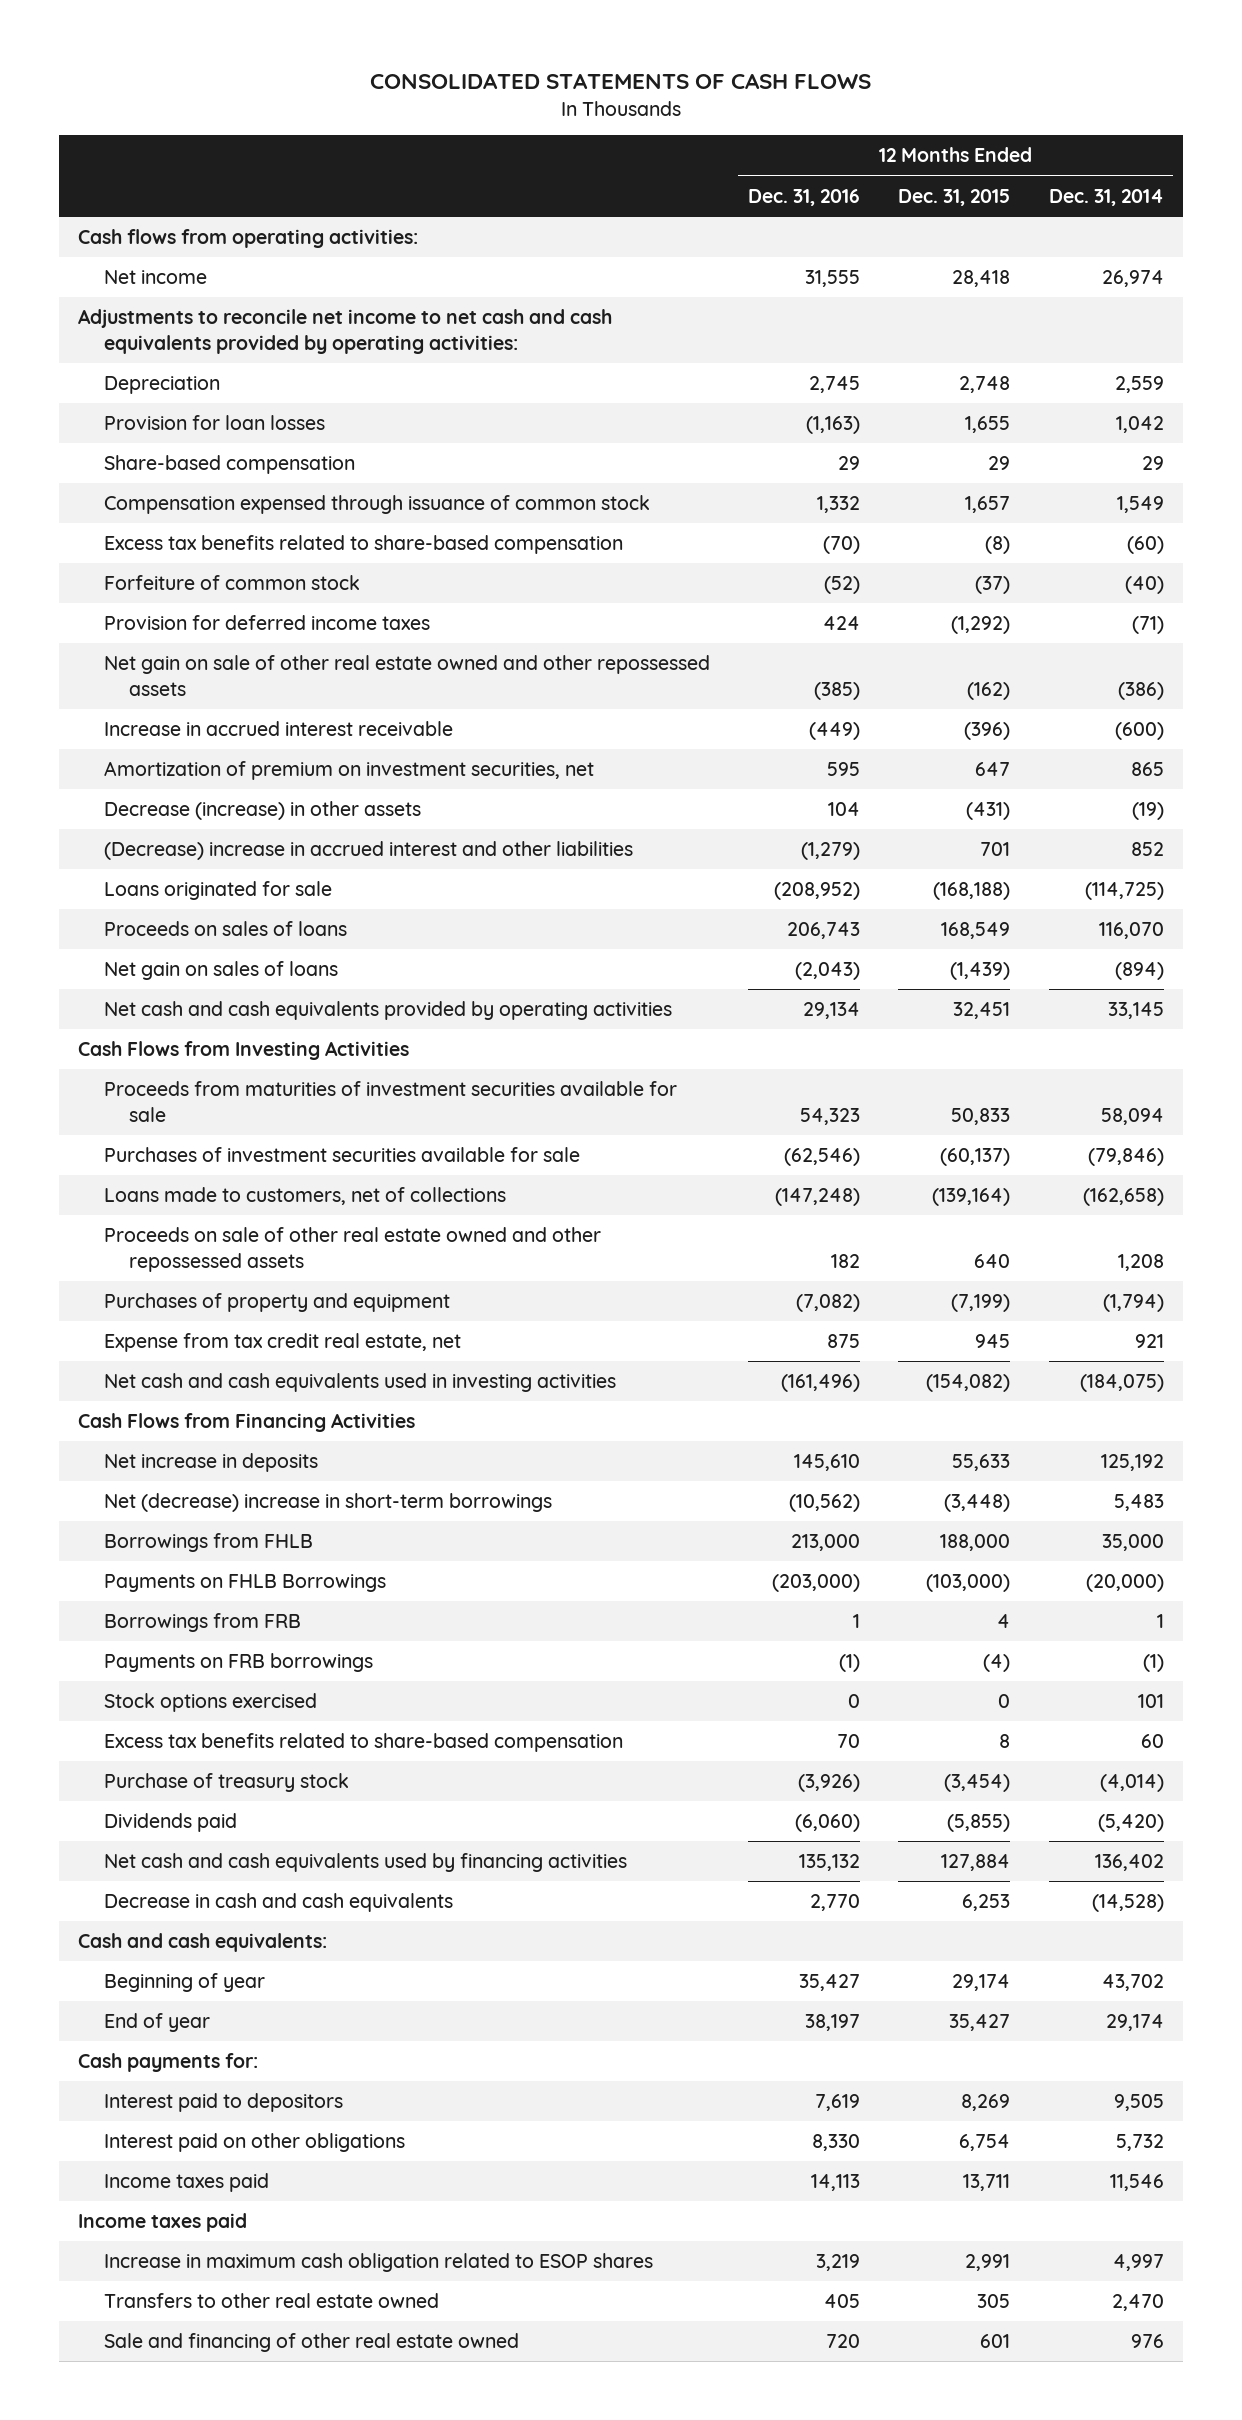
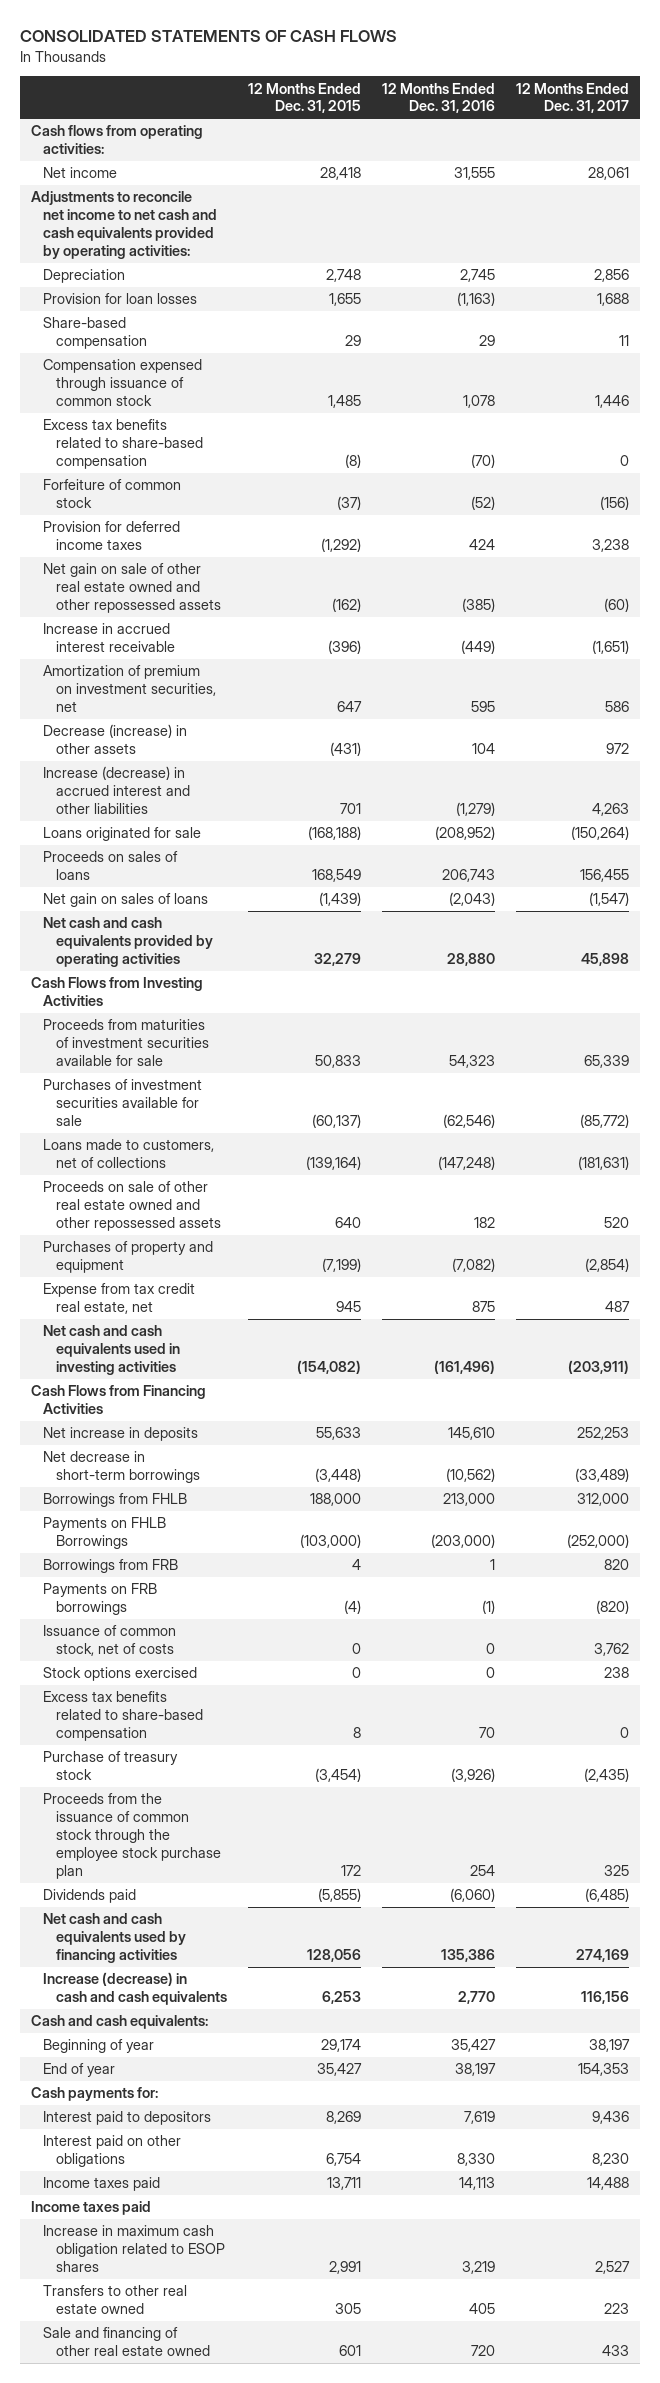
[1048,188,1164,206] Dec. 31, 2014 -> none
none -> [516,82,630,114] 12 Months Ended Dec. 31, 2017
[816,496,860,514] 1,332 -> [463,395,496,409] 1,078
[965,496,1011,514] 1,657 -> [328,395,362,409] 1,485
[103,841,633,861] (Decrease) increase in accrued interest and other liabilities -> [43,766,190,815] Increase (decrease) in accrued interest and other liabilities
[802,1002,860,1020] 29,134 -> [447,953,496,967] 28,880
[953,1002,1011,1020] 32,451 -> [314,953,362,967] 32,279
[103,1493,552,1513] Net (decrease) increase in short-term borrowings -> [43,1451,200,1484] Net decrease in short-term borrowings
none -> [43,1625,177,1657] Issuance of common stock, net of costs
none -> [43,1793,221,1879] Proceeds from the issuance of common stock through the employee stock purchase plan
[798,1854,860,1872] 135,132 -> [441,1949,496,1963] 135,386
[941,1854,1011,1872] 127,884 -> [307,1949,362,1963] 128,056
[103,1893,453,1913] Decrease in cash and cash equivalents -> [43,1972,227,2006] Increase (decrease) in cash and cash equivalents

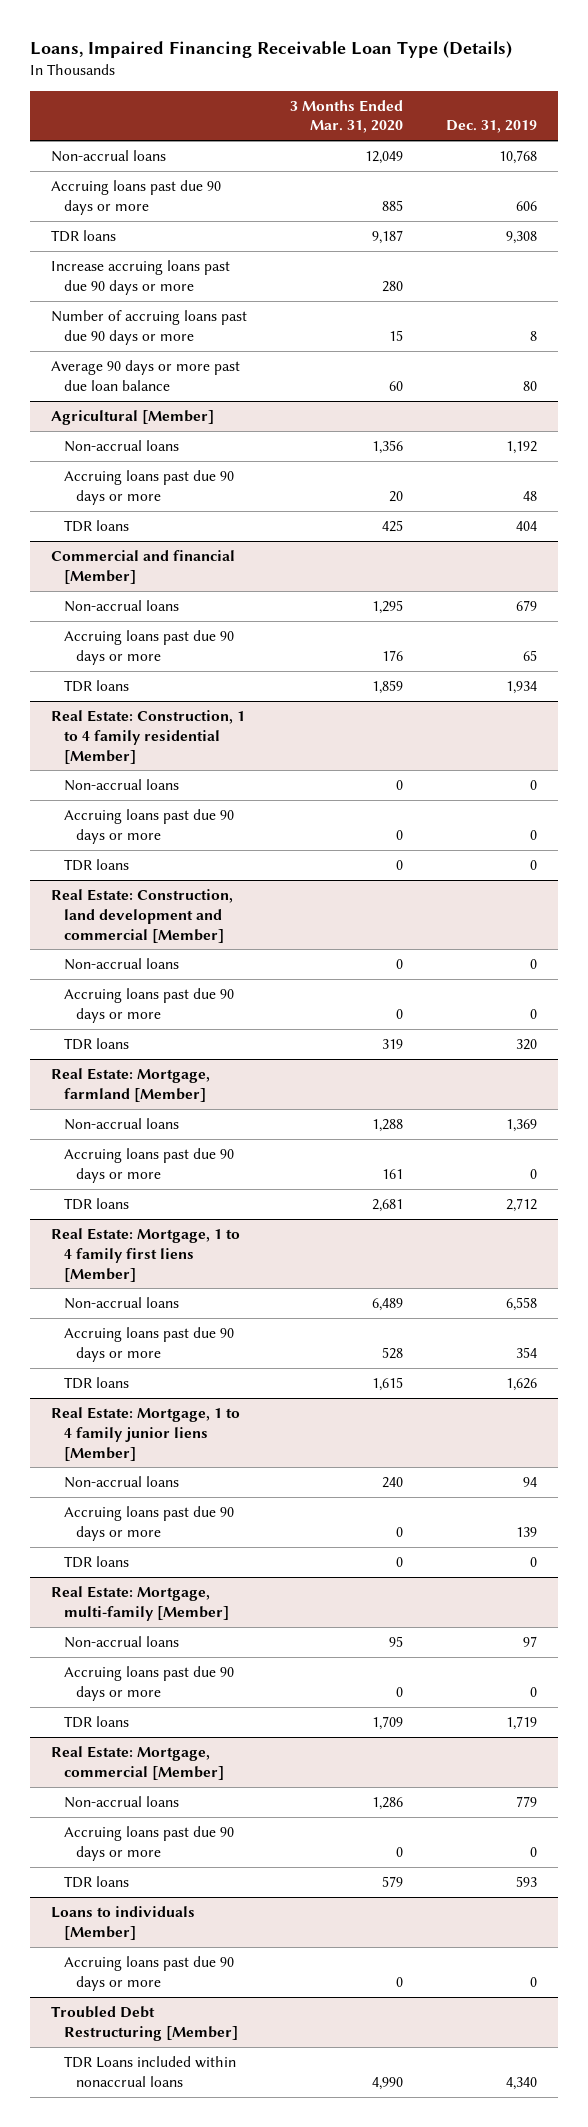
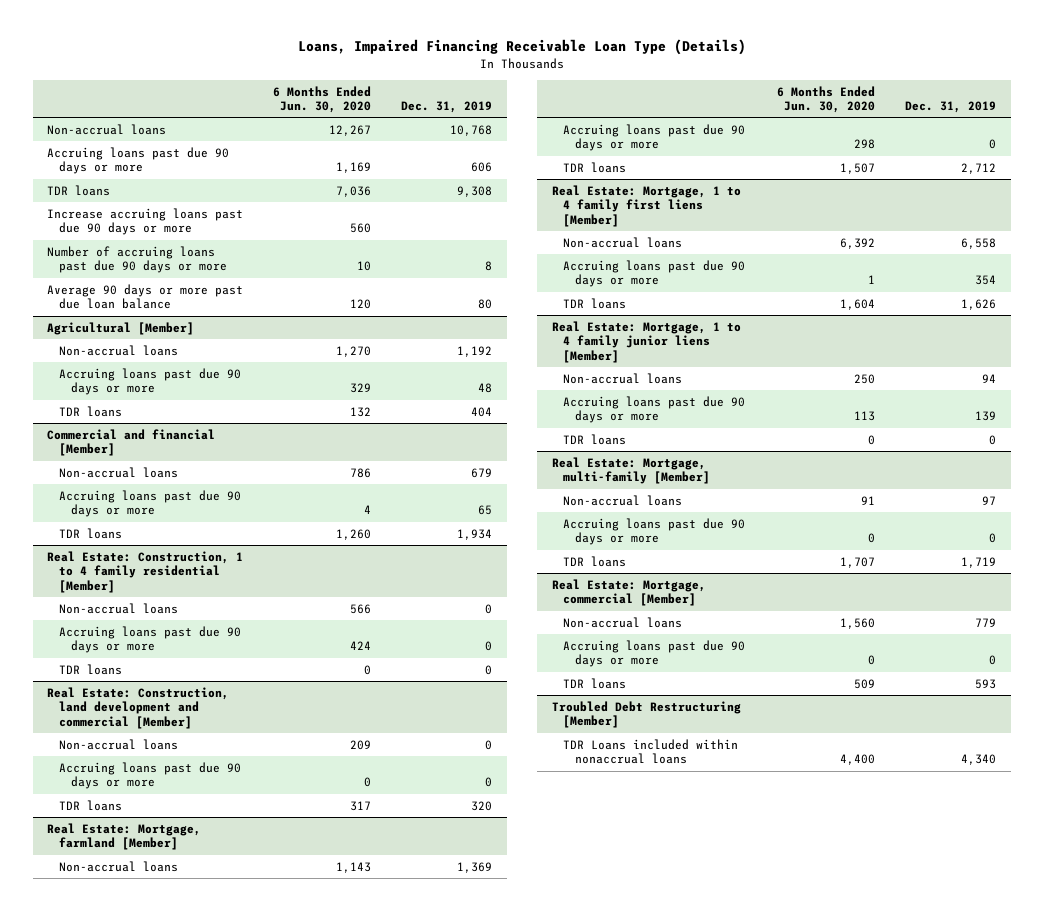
[290,99,404,134] 3 Months Ended Mar. 31, 2020 -> none
none -> [273,85,372,114] 6 Months Ended Jun. 30, 2020
[51,1905,196,1940] Loans to individuals [Member] -> none
[63,1955,234,1991] Accruing loans past due 90 days or more -> none

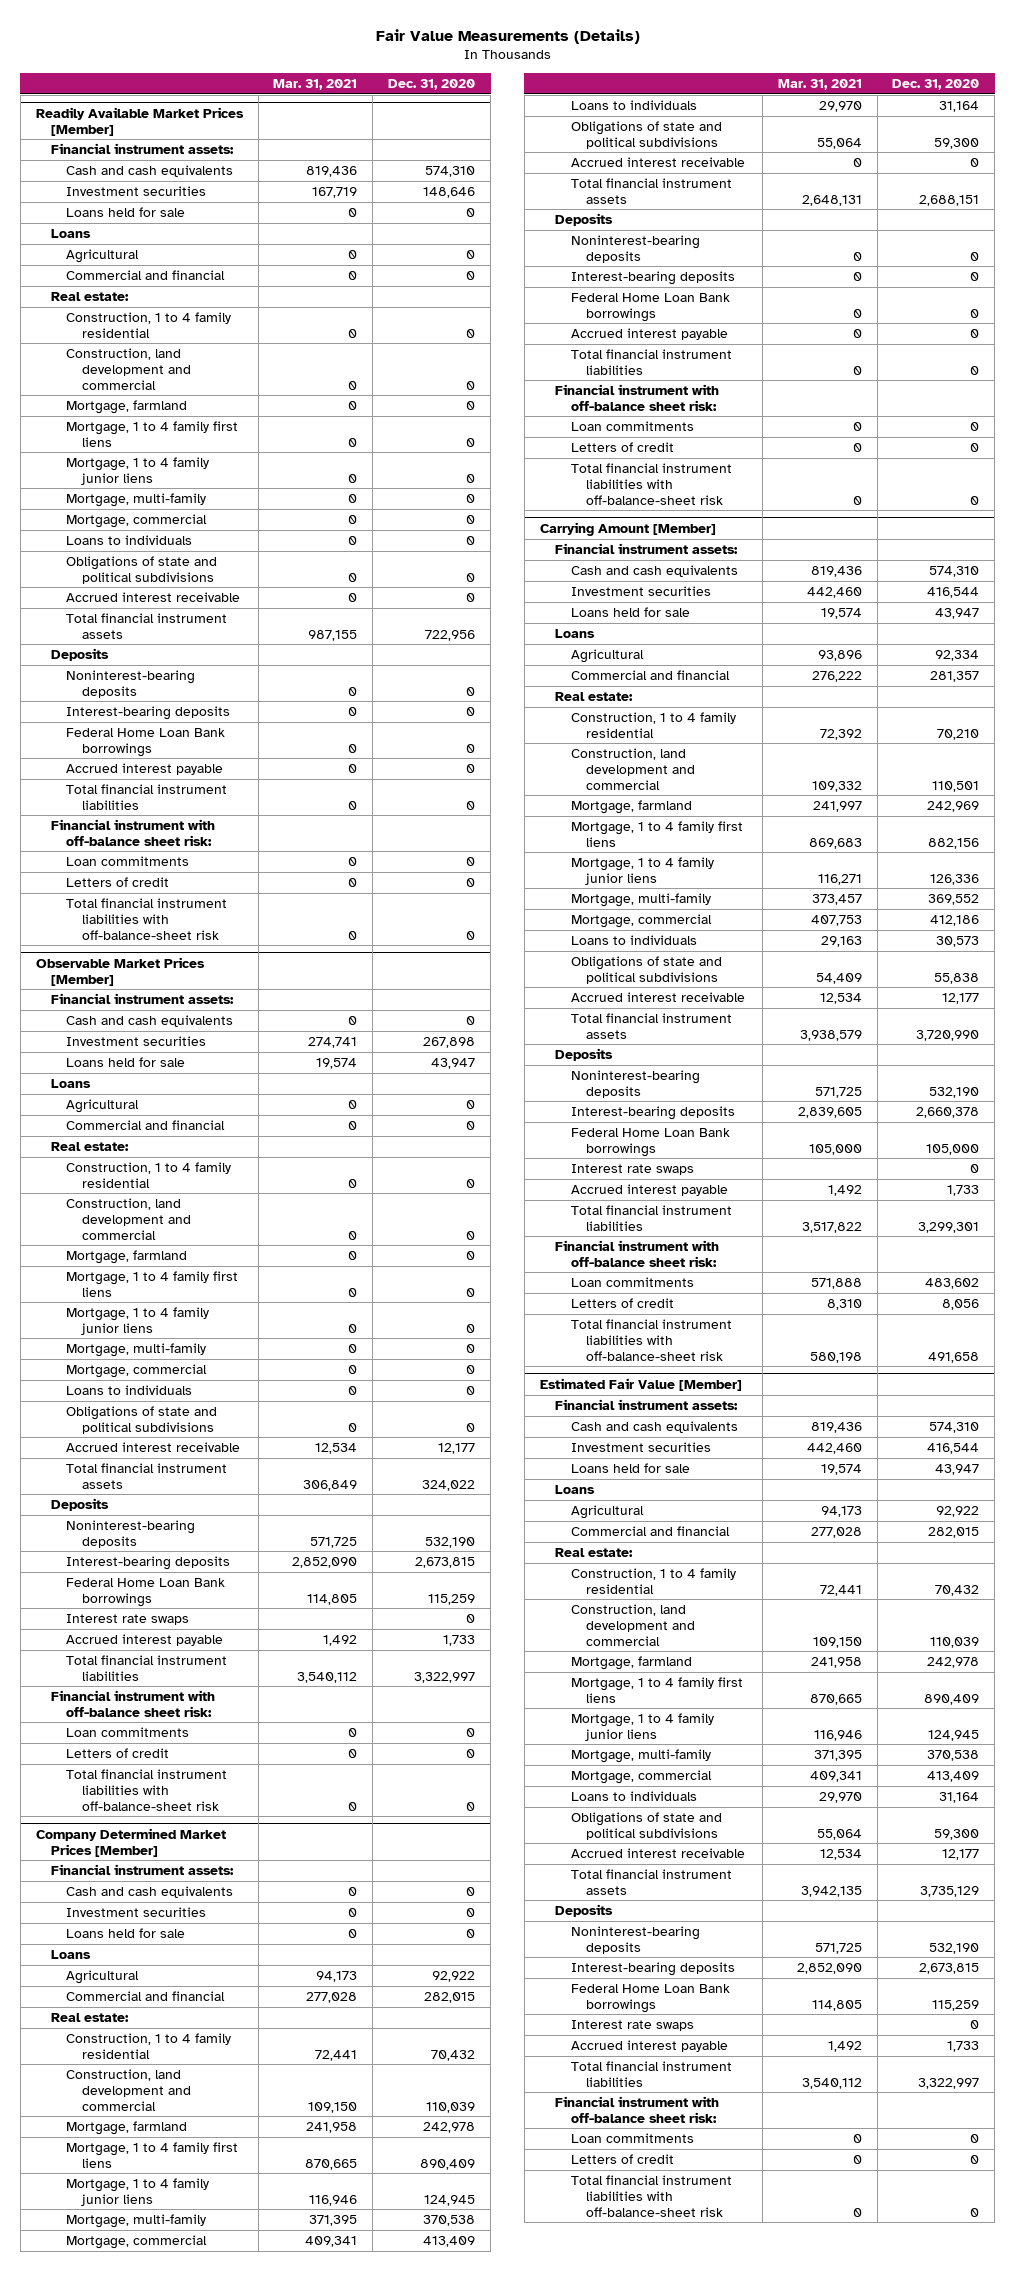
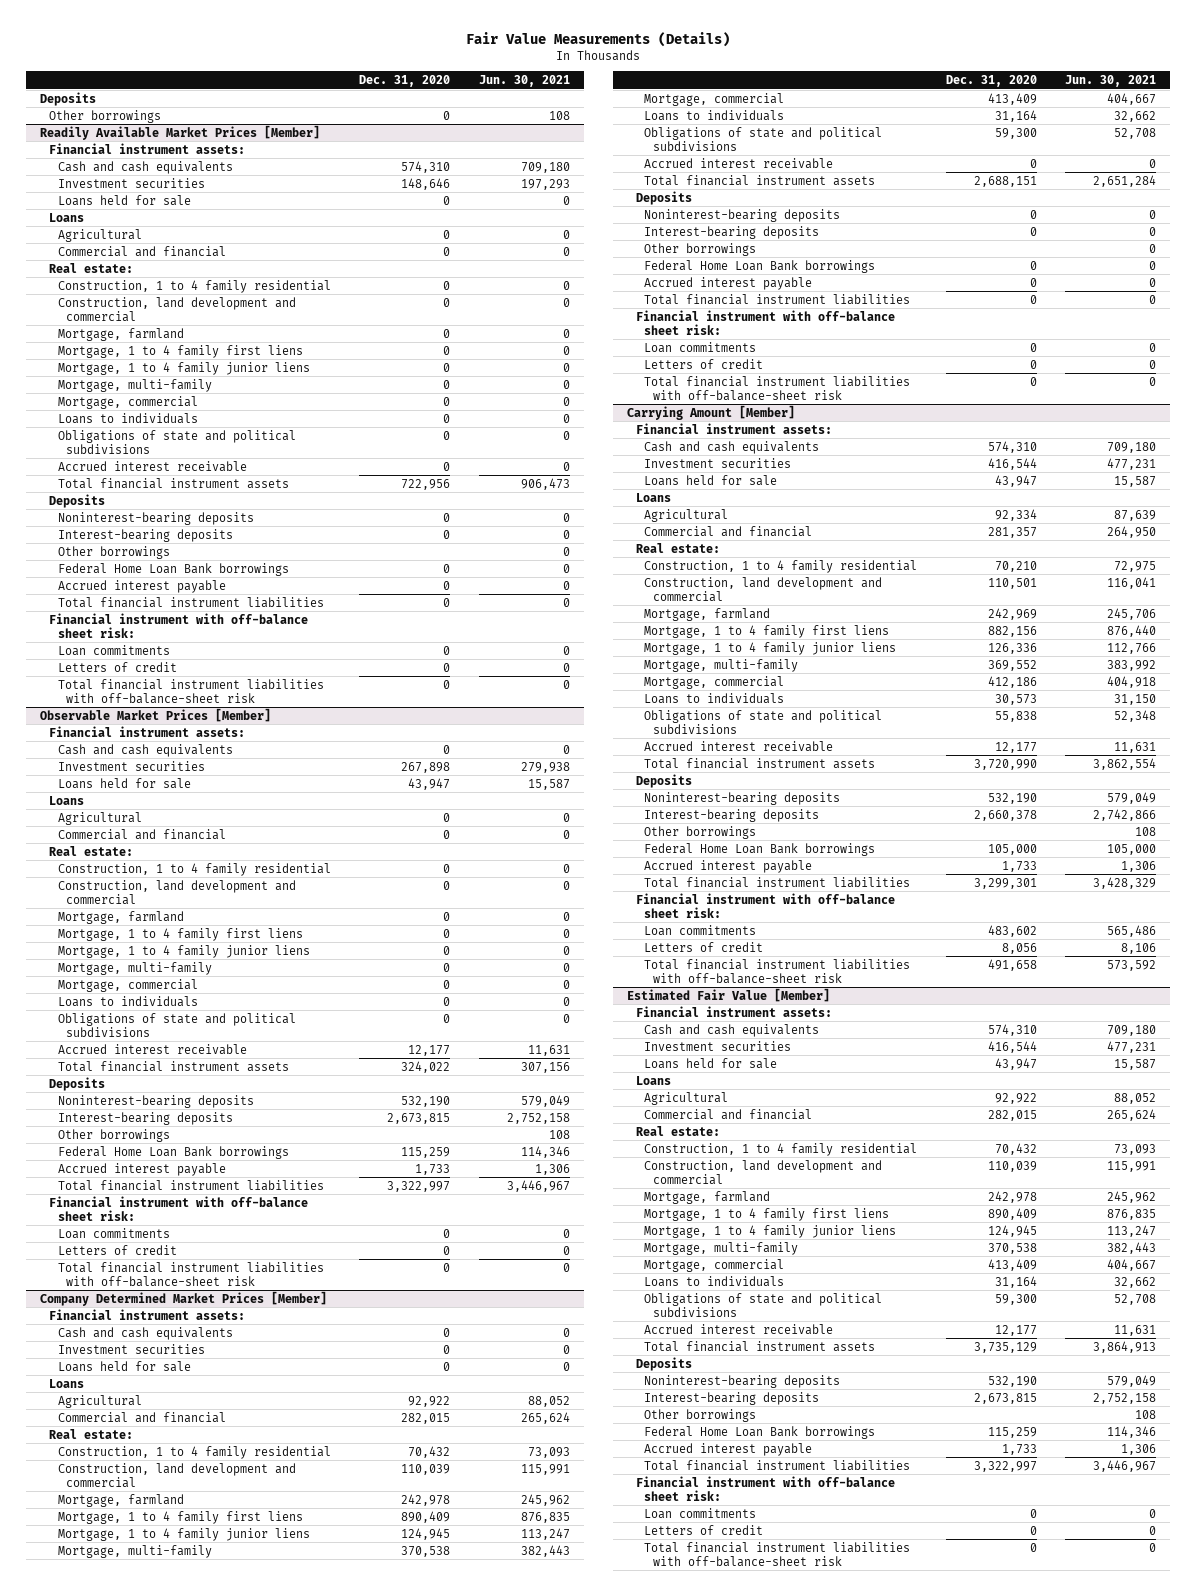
[273,78,358,90] Mar. 31, 2021 -> none
none -> [478,75,570,88] Jun. 30, 2021
none -> [40,91,97,106] Deposits
none -> [49,109,162,123] Other borrowings
none -> [57,545,170,559] Other borrowings
none -> [57,1128,170,1142] Other borrowings
[66,1613,190,1625] Interest rate swaps -> none
none -> [644,242,757,256] Other borrowings
none -> [644,825,757,839] Other borrowings
[570,1163,694,1175] Interest rate swaps -> none
none -> [644,1408,757,1422] Other borrowings
[570,2019,694,2031] Interest rate swaps -> none

